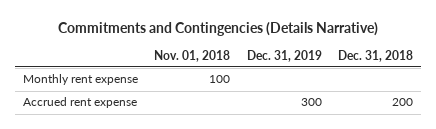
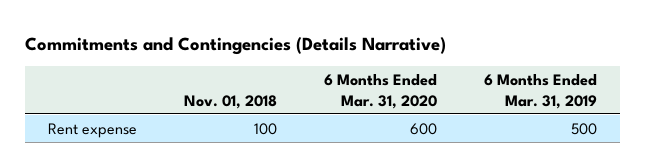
[246,49,322,62] Dec. 31, 2019 -> none
[337,49,413,62] Dec. 31, 2018 -> none
none -> [323,73,437,109] 6 Months Ended Mar. 31, 2020
none -> [483,73,597,109] 6 Months Ended Mar. 31, 2019
[22,97,137,109] Accrued rent expense -> none
[22,74,138,86] Monthly rent expense -> [47,122,137,138] Rent expense

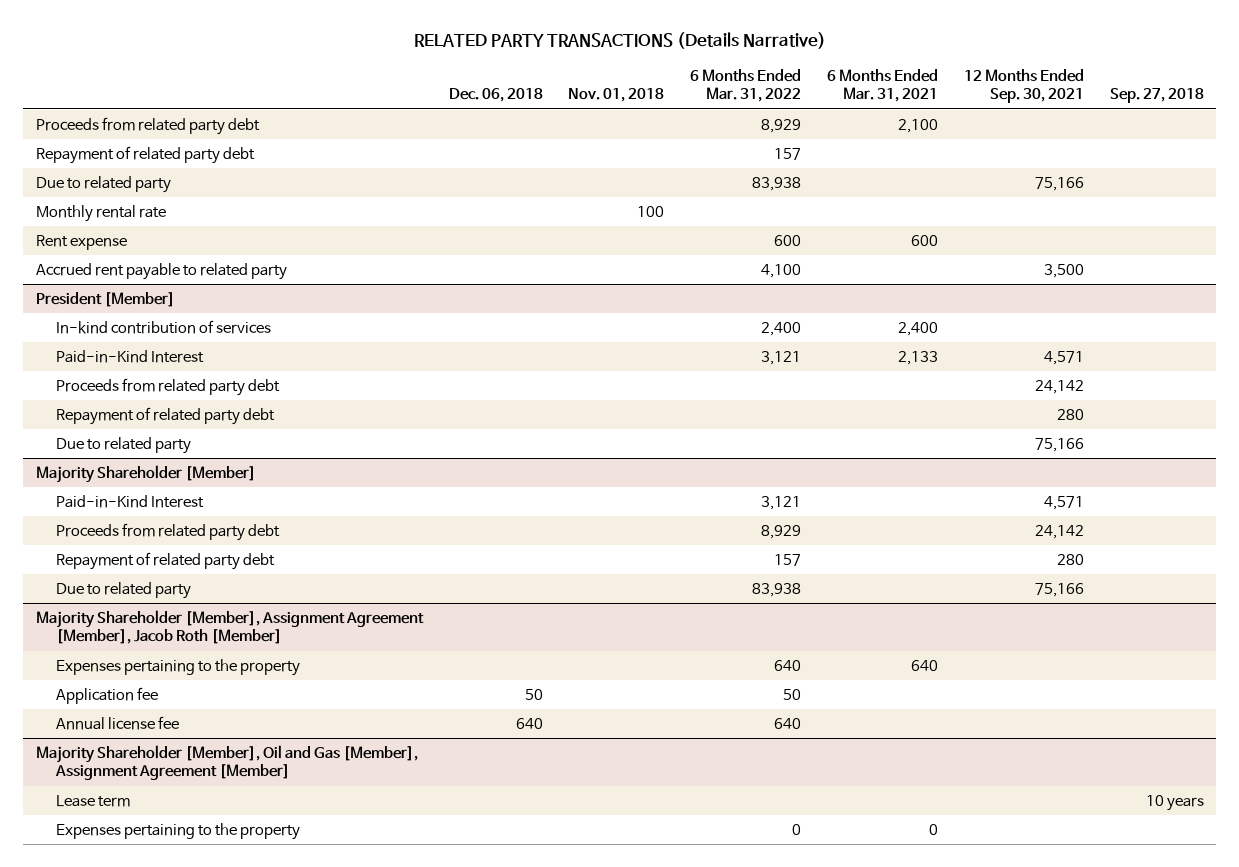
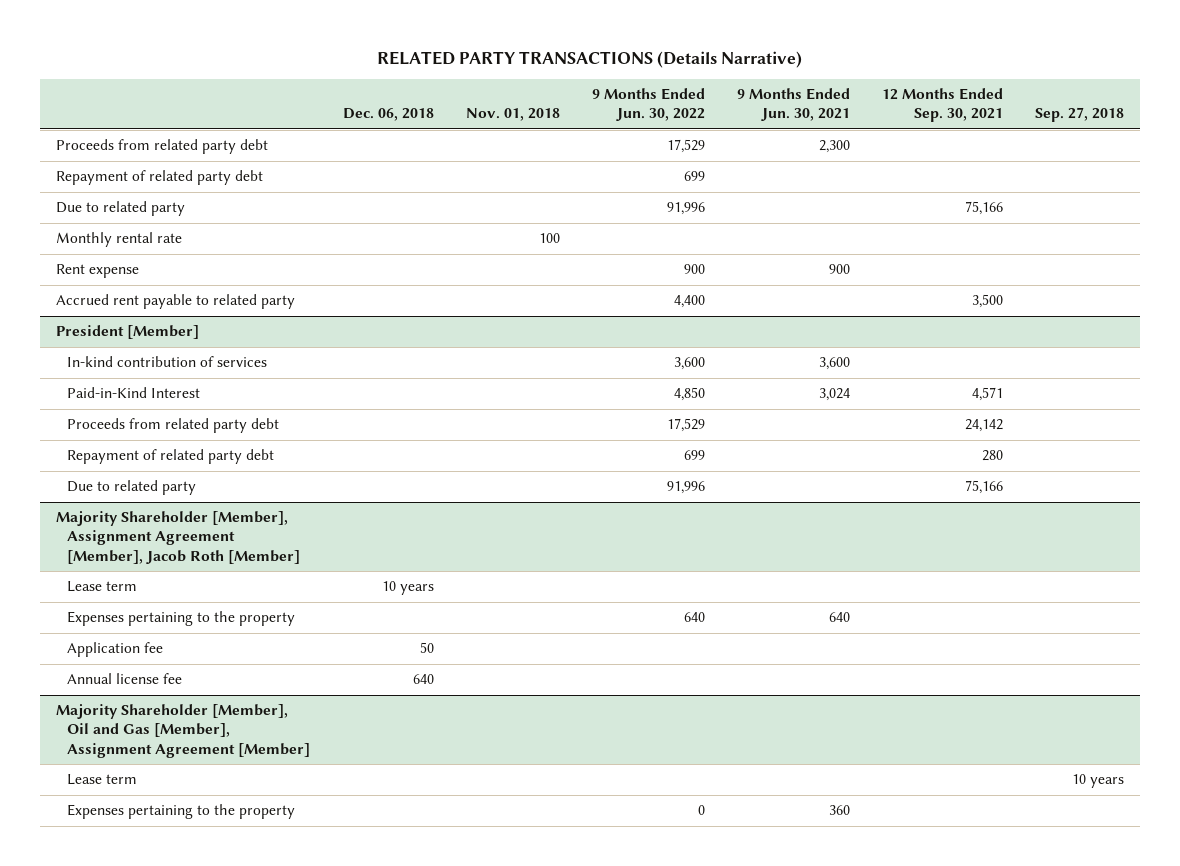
[690,68,802,103] 6 Months Ended Mar. 31, 2022 -> none
[827,68,939,103] 6 Months Ended Mar. 31, 2021 -> none
none -> [591,88,705,122] 9 Months Ended Jun. 30, 2022
none -> [736,88,850,122] 9 Months Ended Jun. 30, 2021
[35,465,256,484] Majority Shareholder [Member] -> none
[56,495,205,509] Paid-in-Kind Interest -> none
[56,523,281,542] Proceeds from related party debt -> none
[56,552,276,571] Repayment of related party debt -> none
[56,582,192,600] Due to related party -> none
none -> [67,581,138,593] Lease term

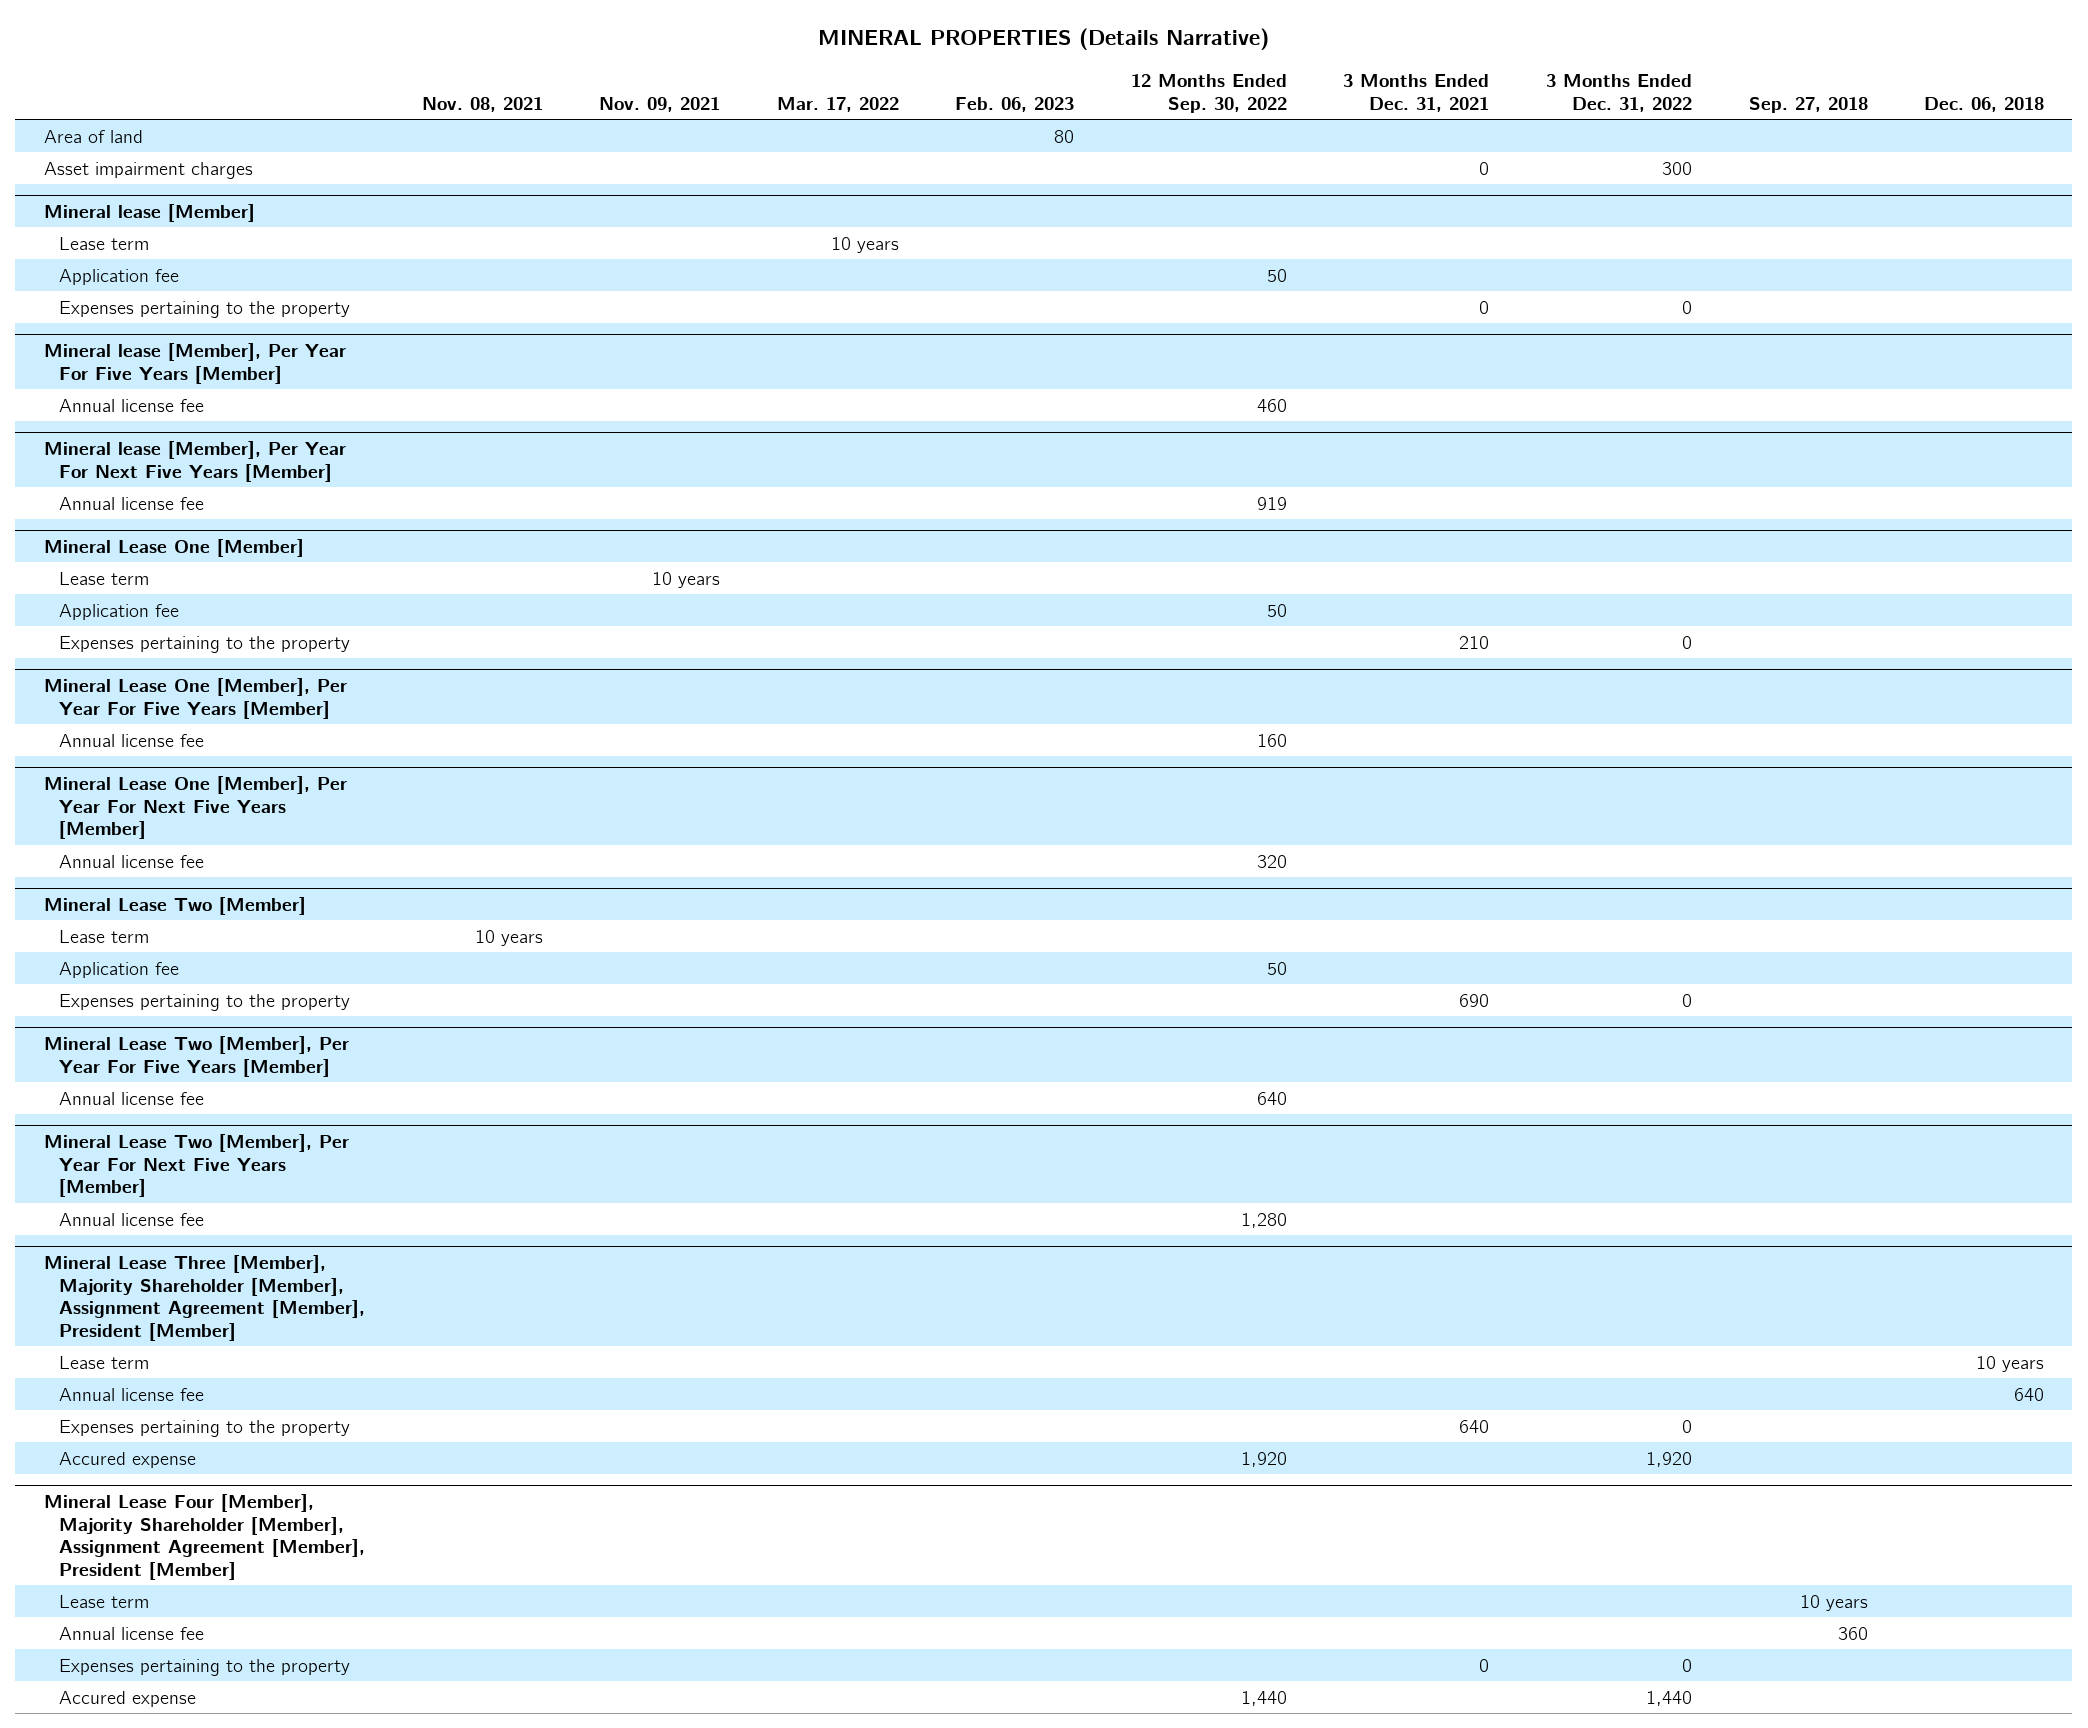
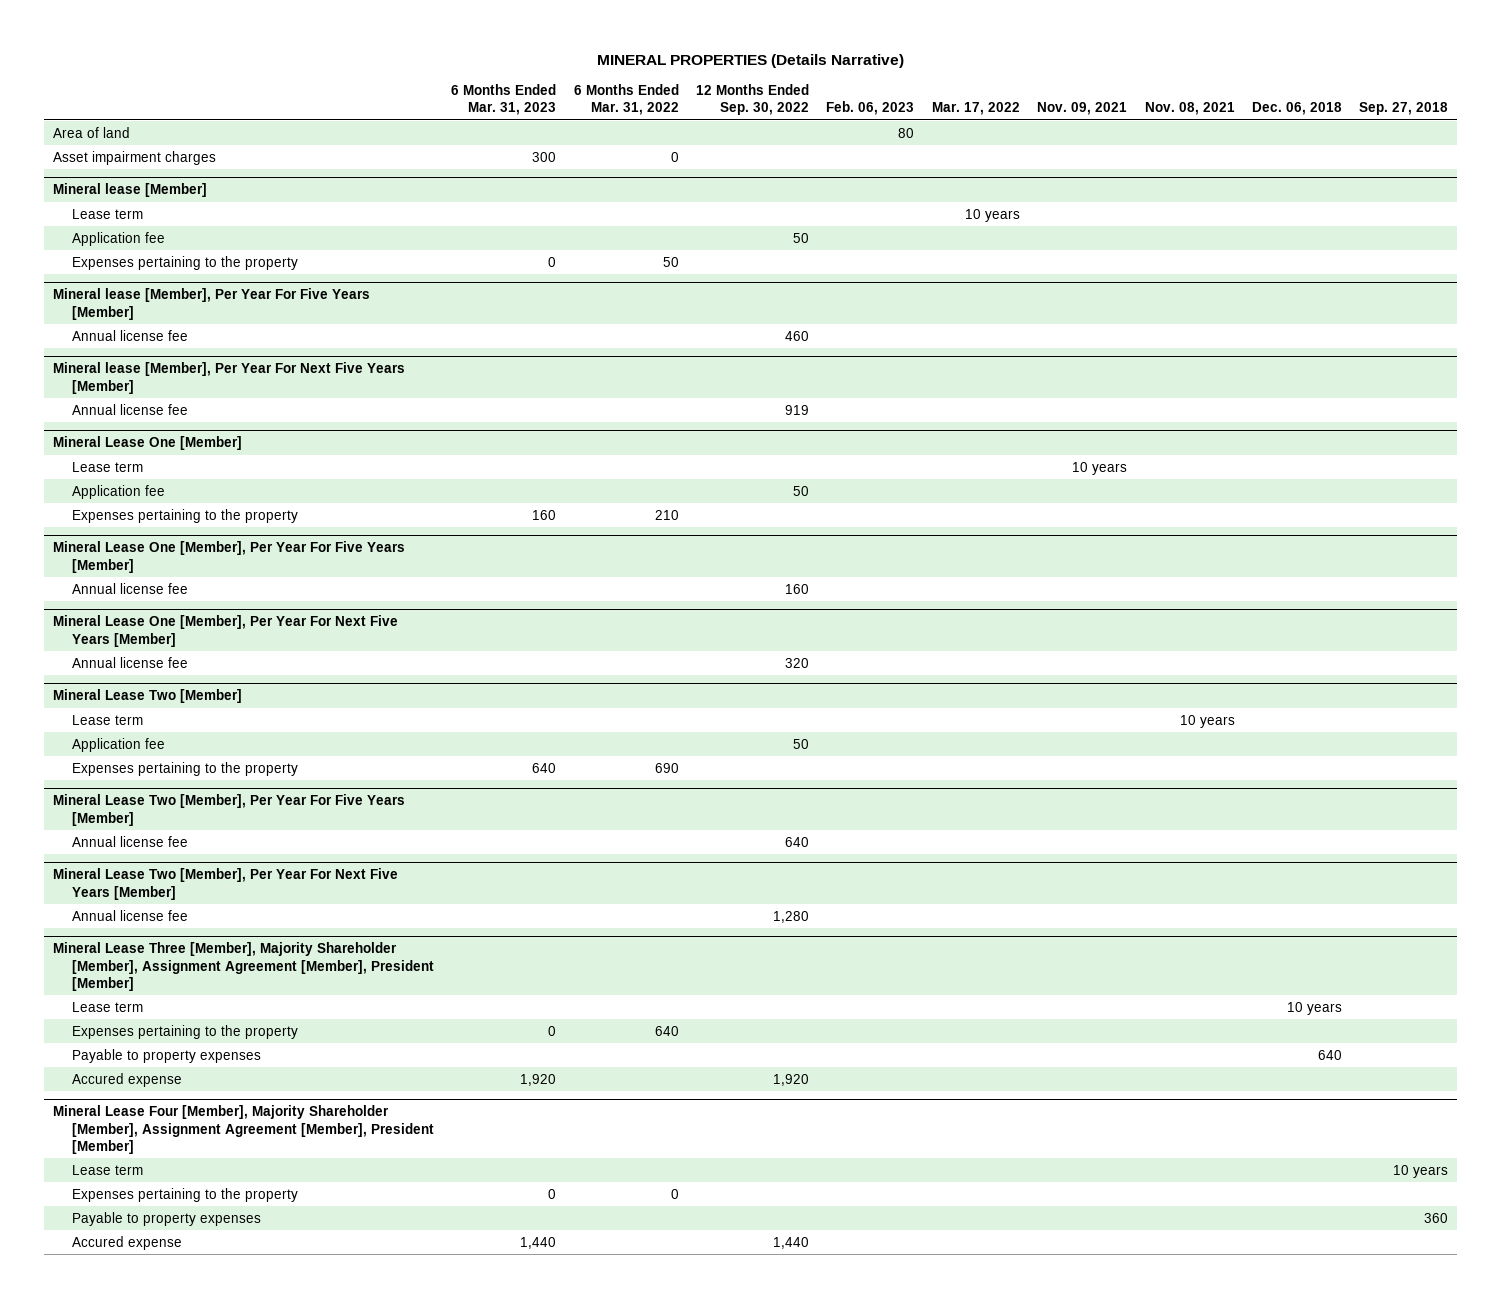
[1343,74,1490,112] 3 Months Ended Dec. 31, 2021 -> none
[1545,74,1692,112] 3 Months Ended Dec. 31, 2022 -> none
none -> [451,84,557,116] 6 Months Ended Mar. 31, 2023
none -> [573,84,679,116] 6 Months Ended Mar. 31, 2022
[59,1387,205,1401] Annual license fee -> none
none -> [71,1048,261,1063] Payable to property expenses
[59,1626,205,1640] Annual license fee -> none
none -> [71,1211,261,1226] Payable to property expenses

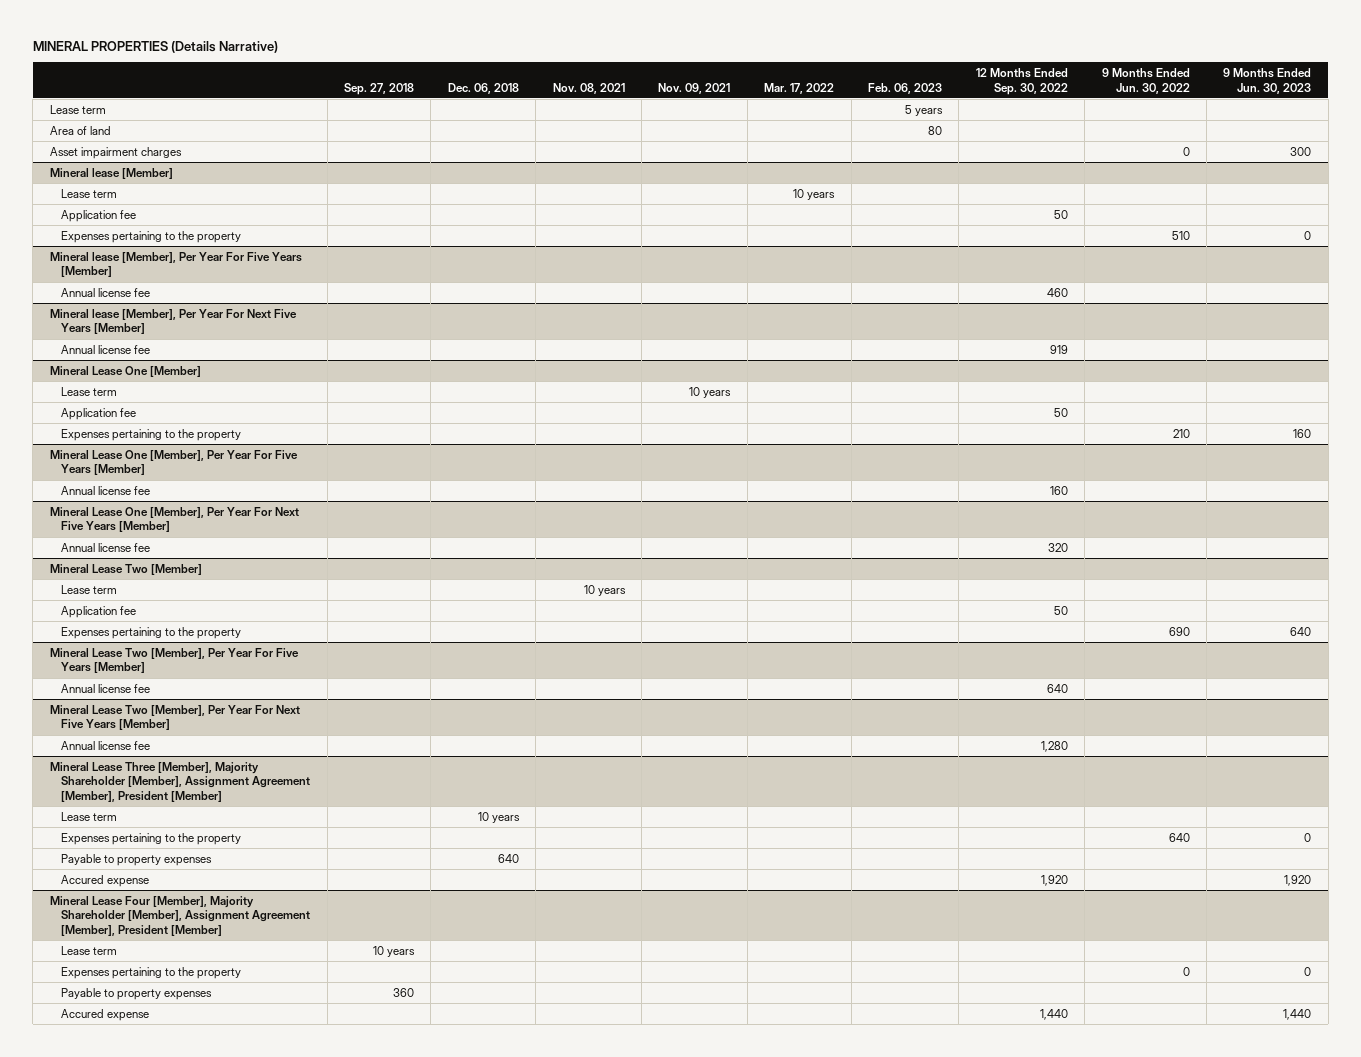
[451,84,557,116] 6 Months Ended Mar. 31, 2023 -> none
[573,84,679,116] 6 Months Ended Mar. 31, 2022 -> none
none -> [1101,67,1190,94] 9 Months Ended Jun. 30, 2022
none -> [1223,67,1312,94] 9 Months Ended Jun. 30, 2023
none -> [49,104,106,114] Lease term

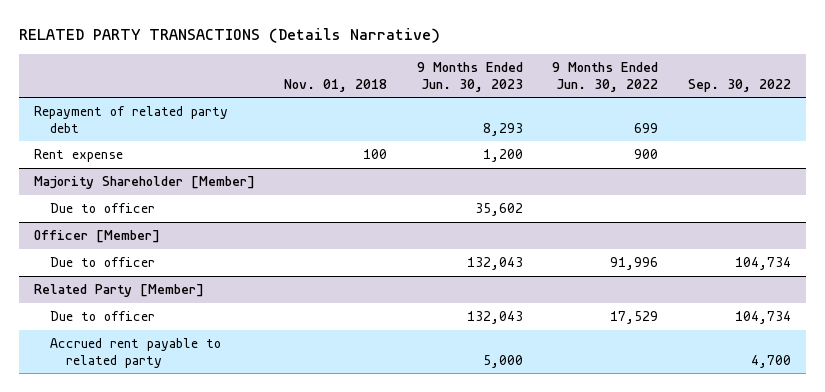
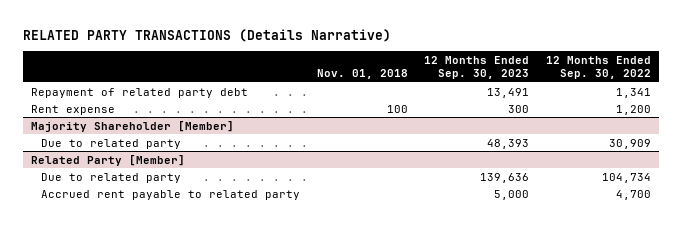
[416,62,523,92] 9 Months Ended Jun. 30, 2023 -> none
[552,62,659,92] 9 Months Ended Jun. 30, 2022 -> none
[688,78,792,92] Sep. 30, 2022 -> none
none -> [424,55,530,79] 12 Months Ended Sep. 30, 2023
none -> [545,55,651,79] 12 Months Ended Sep. 30, 2022
[33,230,160,244] Officer [Member] -> none
[49,257,155,268] Due to officer -> none
[49,203,155,214] Due to officer -> [40,138,181,149] Due to related party
[49,311,155,322] Due to officer -> [40,172,181,183] Due to related party

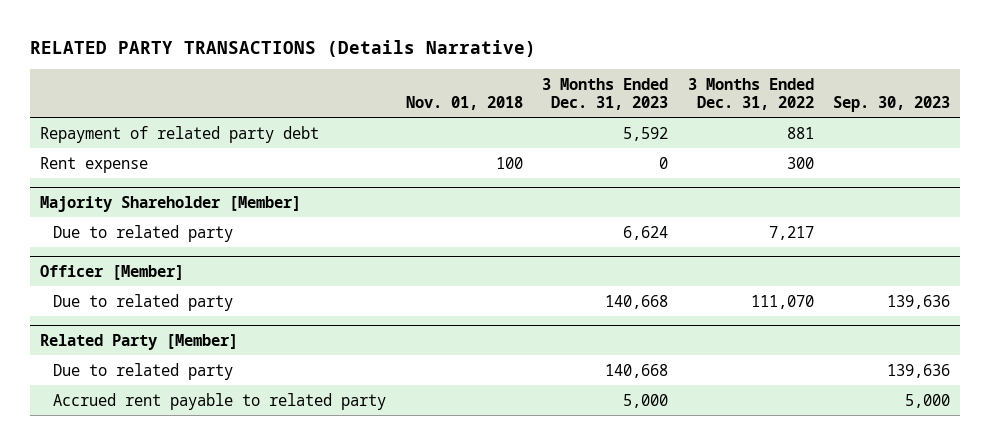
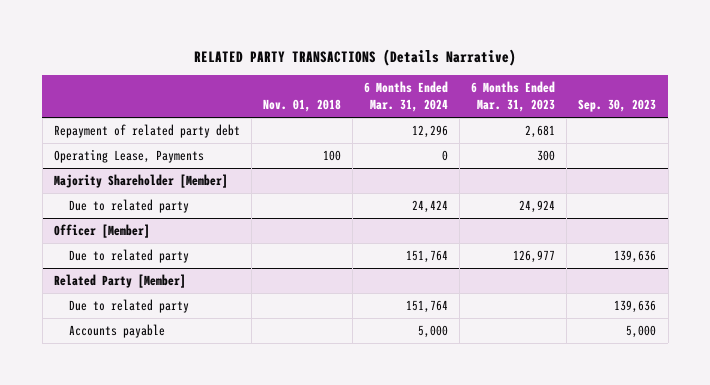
[542,77,669,110] 3 Months Ended Dec. 31, 2023 -> none
[687,77,814,110] 3 Months Ended Dec. 31, 2022 -> none
none -> [364,81,449,113] 6 Months Ended Mar. 31, 2024
none -> [471,81,556,113] 6 Months Ended Mar. 31, 2023
[39,156,148,173] Rent expense -> [53,149,204,164] Operating Lease, Payments
[53,392,387,410] Accrued rent payable to related party -> [68,324,165,339] Accounts payable

